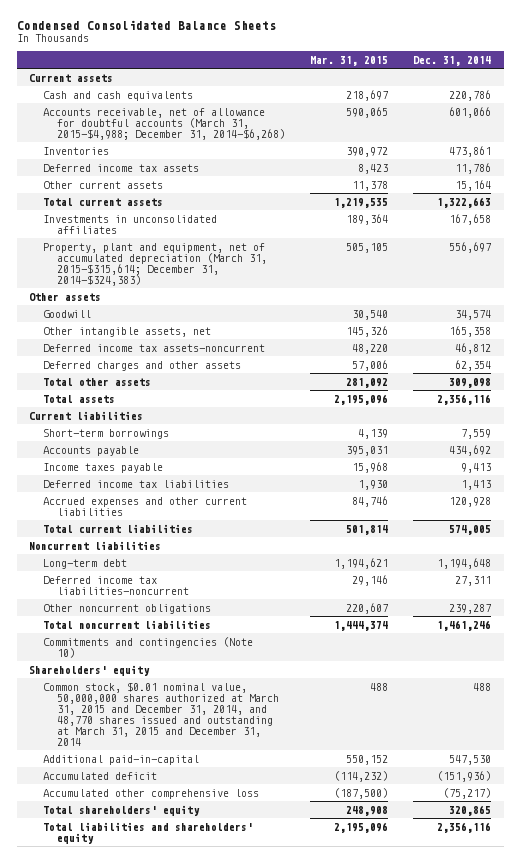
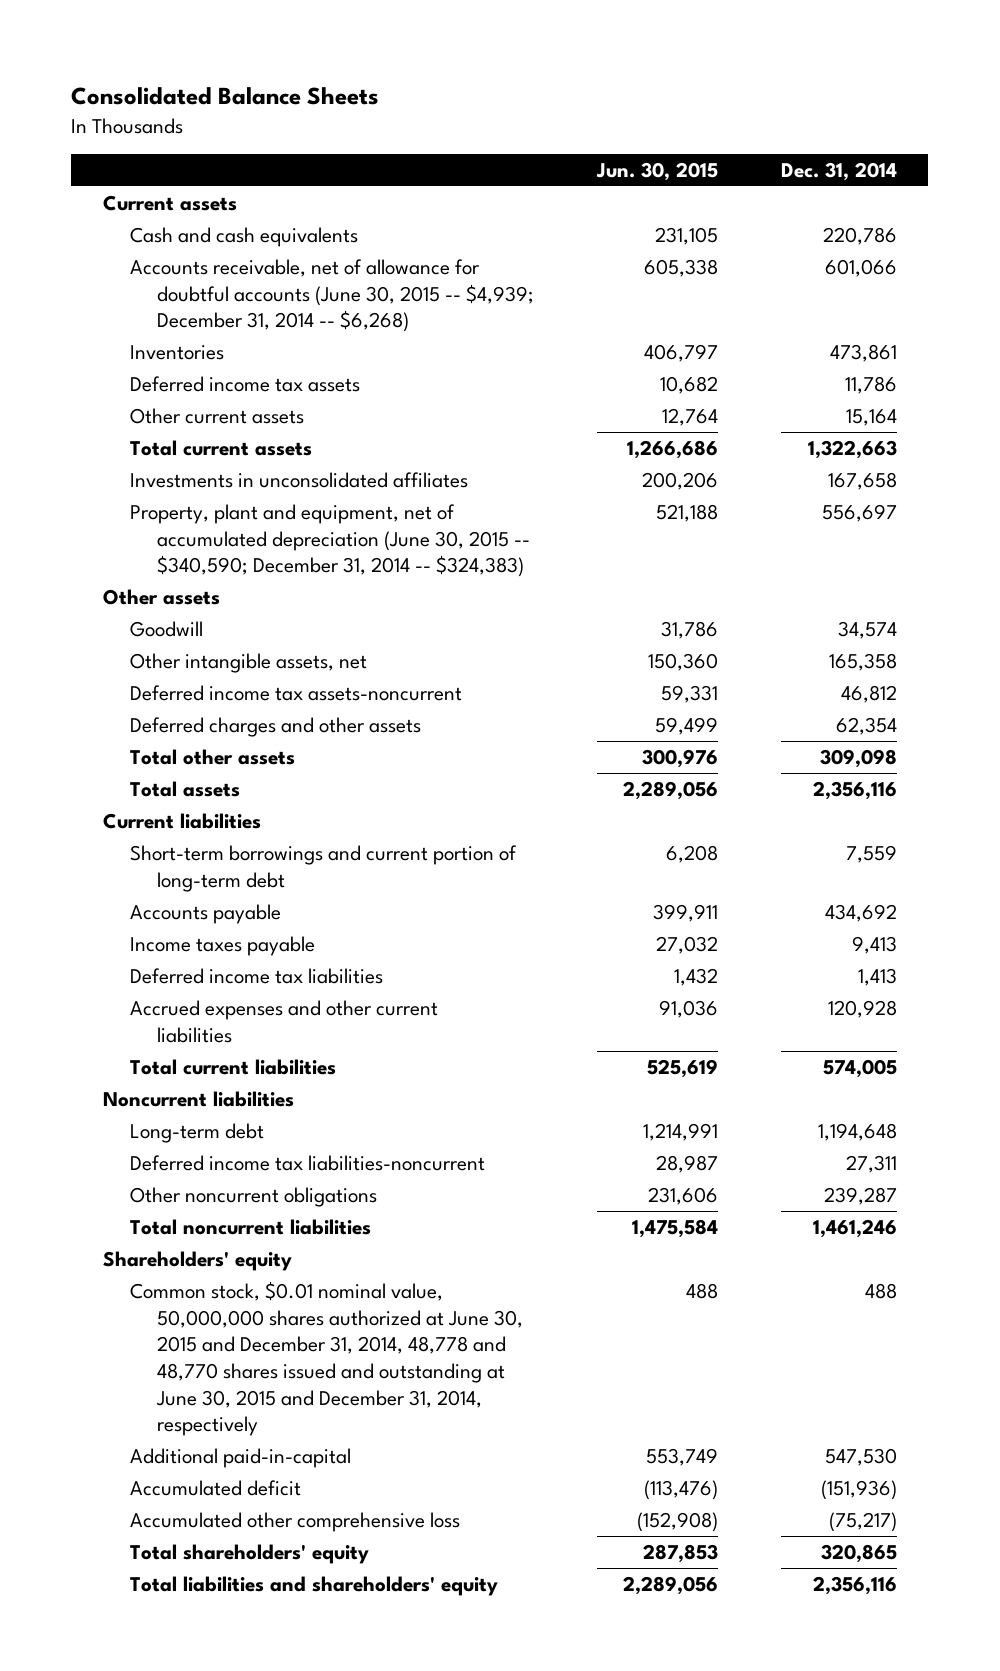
[16,20,276,31] Condensed Consolidated Balance Sheets -> [71,87,380,106] Consolidated Balance Sheets
[310,55,389,66] Mar. 31, 2015 -> none
none -> [595,161,718,181] Jun. 30, 2015
[43,107,285,140] Accounts receivable, net of allowance for doubtful accounts (March 31, 2015-$4,988; December 31, 2014-$6,268) -> [129,258,535,333] Accounts receivable, net of allowance for doubtful accounts (June 30, 2015 -- $4,939; December 31, 2014 -- $6,268)
[43,242,267,286] Property, plant and equipment, net of accumulated depreciation (March 31, 2015-$315,614; December 31, 2014-$324,383) -> [129,503,531,578] Property, plant and equipment, net of accumulated depreciation (June 30, 2015 -- $340,590; December 31, 2014 -- $324,383)
[43,428,170,439] Short-term borrowings -> [129,844,517,892] Short-term borrowings and current portion of long-term debt
[43,636,254,658] Commitments and contingencies (Note 10) -> none
[43,681,279,746] Common stock, $0.01 nominal value, 50,000,000 shares authorized at March 31, 2015 and December 31, 2014, and 48,770 shares issued and outstanding at March 31, 2015 and December 31, 2014 -> [129,1280,524,1437] Common stock, $0.01 nominal value, 50,000,000 shares authorized at June 30, 2015 and December 31, 2014, 48,778 and 48,770 shares issued and outstanding at June 30, 2015 and December 31, 2014, respectively

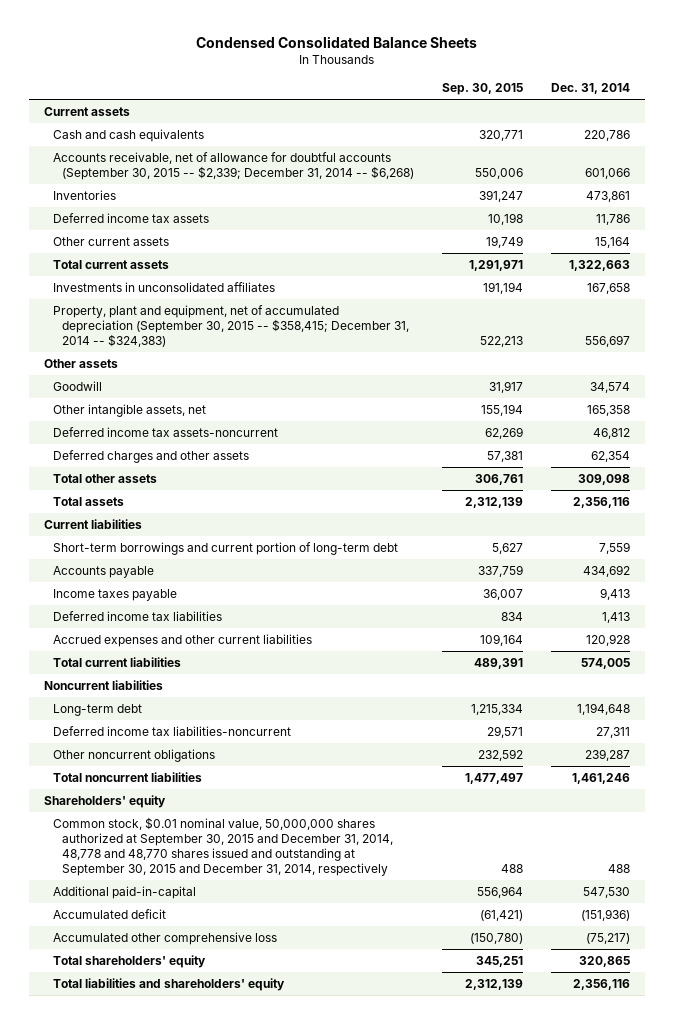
[71,87,380,106] Consolidated Balance Sheets -> [196,36,478,49] Condensed Consolidated Balance Sheets
[595,161,718,181] Jun. 30, 2015 -> none
none -> [442,83,524,96] Sep. 30, 2015
[129,258,535,333] Accounts receivable, net of allowance for doubtful accounts (June 30, 2015 -- $4,939; December 31, 2014 -- $6,268) -> [52,151,414,180] Accounts receivable, net of allowance for doubtful accounts (September 30, 2015 -- $2,339; December 31, 2014 -- $6,268)
[129,503,531,578] Property, plant and equipment, net of accumulated depreciation (June 30, 2015 -- $340,590; December 31, 2014 -- $324,383) -> [52,304,409,347] Property, plant and equipment, net of accumulated depreciation (September 30, 2015 -- $358,415; December 31, 2014 -- $324,383)
[129,1280,524,1437] Common stock, $0.01 nominal value, 50,000,000 shares authorized at June 30, 2015 and December 31, 2014, 48,778 and 48,770 shares issued and outstanding at June 30, 2015 and December 31, 2014, respectively -> [52,816,393,876] Common stock, $0.01 nominal value, 50,000,000 shares authorized at September 30, 2015 and December 31, 2014, 48,778 and 48,770 shares issued and outstanding at September 30, 2015 and December 31, 2014, respectively

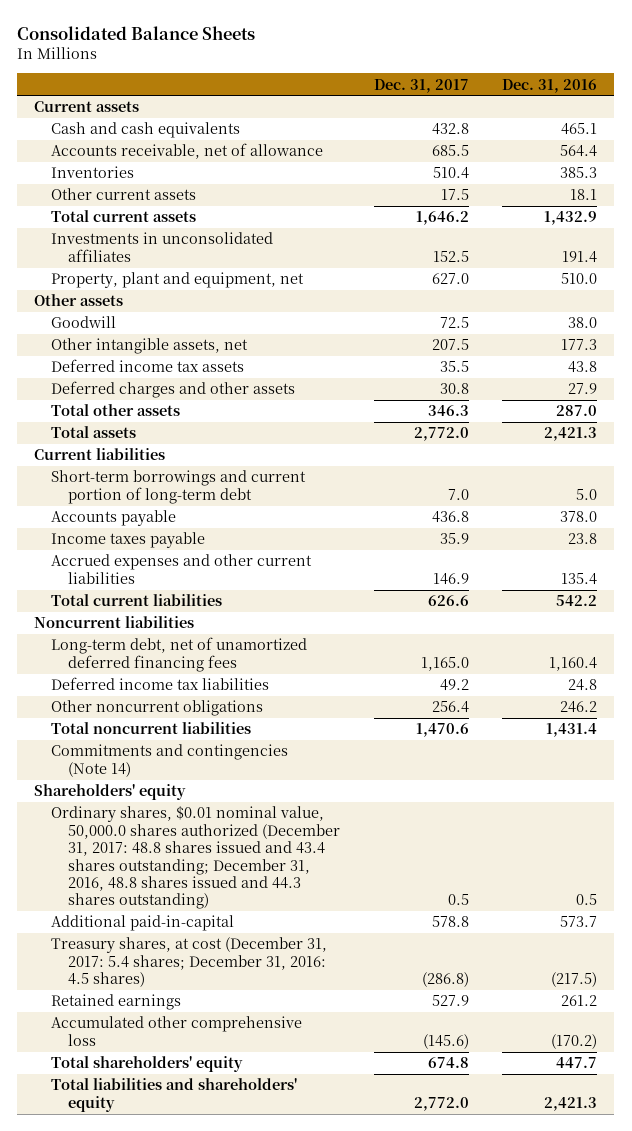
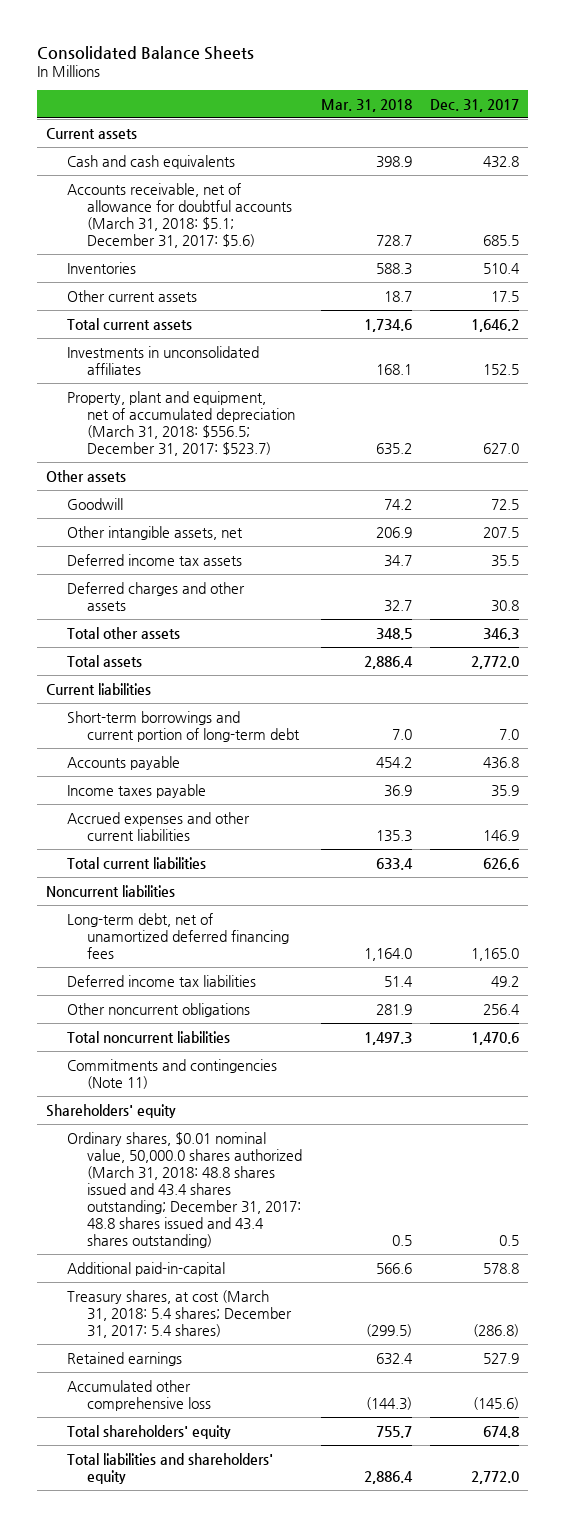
[502,78,598,93] Dec. 31, 2016 -> none
none -> [320,98,412,112] Mar. 31, 2018
[51,143,324,160] Accounts receivable, net of allowance -> [66,182,293,248] Accounts receivable, net of allowance for doubtful accounts (March 31, 2018: $5.1; December 31, 2017: $5.6)
[51,272,305,289] Property, plant and equipment, net -> [66,390,296,456] Property, plant and equipment, net of accumulated depreciation (March 31, 2018: $556.5; December 31, 2017: $523.7)
[51,744,289,777] Commitments and contingencies (Note 14) -> [66,1058,277,1089] Commitments and contingencies (Note 11)
[51,806,341,910] Ordinary shares, $0.01 nominal value, 50,000.0 shares authorized (December 31, 2017: 48.8 shares issued and 43.4 shares outstanding; December 31, 2016, 48.8 shares issued and 44.3 shares outstanding) -> [66,1131,303,1248] Ordinary shares, $0.01 nominal value, 50,000.0 shares authorized (March 31, 2018: 48.8 shares issued and 43.4 shares outstanding; December 31, 2017: 48.8 shares issued and 43.4 shares outstanding)
[51,937,328,988] Treasury shares, at cost (December 31, 2017: 5.4 shares; December 31, 2016: 4.5 shares) -> [66,1289,293,1338] Treasury shares, at cost (March 31, 2018: 5.4 shares; December 31, 2017: 5.4 shares)

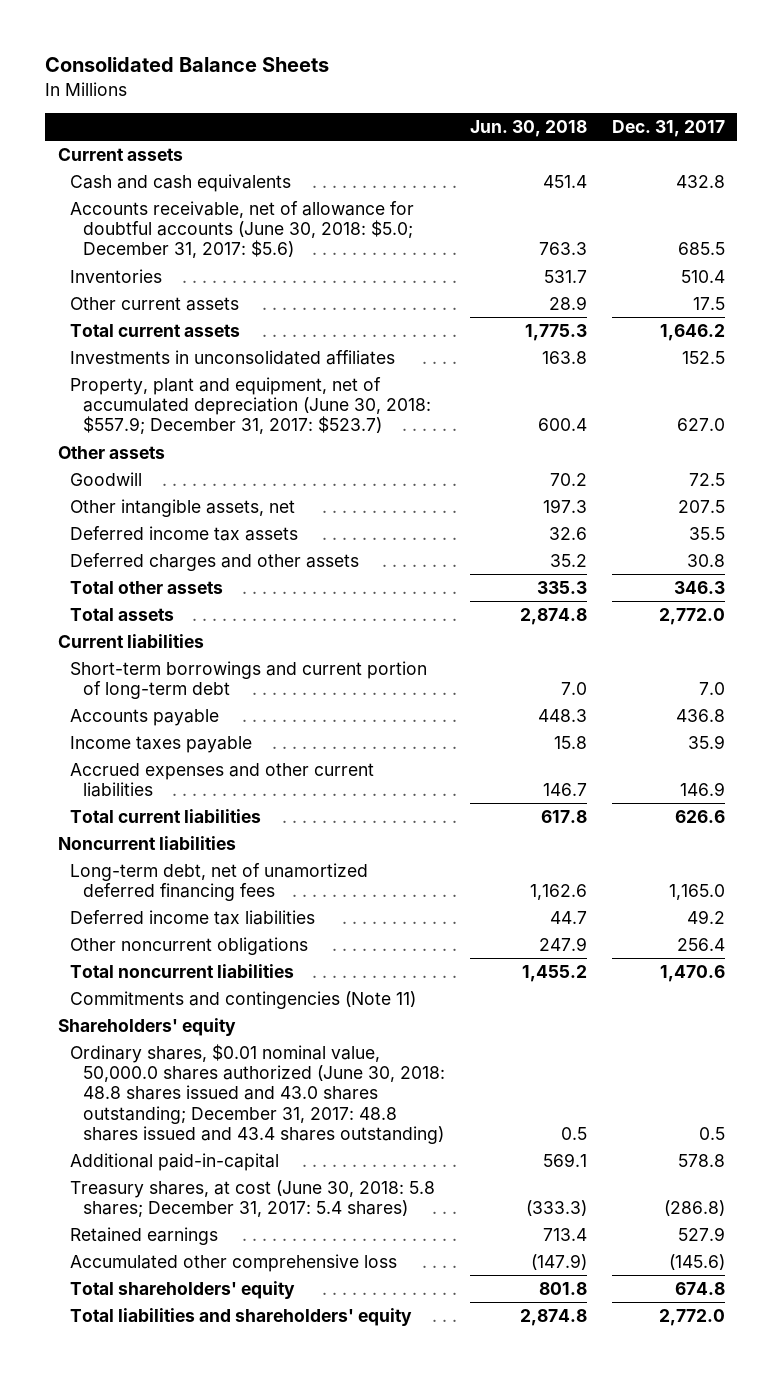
[320,98,412,112] Mar. 31, 2018 -> none
none -> [469,120,587,138] Jun. 30, 2018
[66,182,293,248] Accounts receivable, net of allowance for doubtful accounts (March 31, 2018: $5.1; December 31, 2017: $5.6) -> [70,200,415,259] Accounts receivable, net of allowance for doubtful accounts (June 30, 2018: $5.0; December 31, 2017: $5.6)
[66,390,296,456] Property, plant and equipment, net of accumulated depreciation (March 31, 2018: $556.5; December 31, 2017: $523.7) -> [70,376,431,435] Property, plant and equipment, net of accumulated depreciation (June 30, 2018: $557.9; December 31, 2017: $523.7)
[66,1131,303,1248] Ordinary shares, $0.01 nominal value, 50,000.0 shares authorized (March 31, 2018: 48.8 shares issued and 43.4 shares outstanding; December 31, 2017: 48.8 shares issued and 43.4 shares outstanding) -> [70,1043,445,1144] Ordinary shares, $0.01 nominal value, 50,000.0 shares authorized (June 30, 2018: 48.8 shares issued and 43.0 shares outstanding; December 31, 2017: 48.8 shares issued and 43.4 shares outstanding)
[66,1289,293,1338] Treasury shares, at cost (March 31, 2018: 5.4 shares; December 31, 2017: 5.4 shares) -> [70,1179,436,1218] Treasury shares, at cost (June 30, 2018: 5.8 shares; December 31, 2017: 5.4 shares)

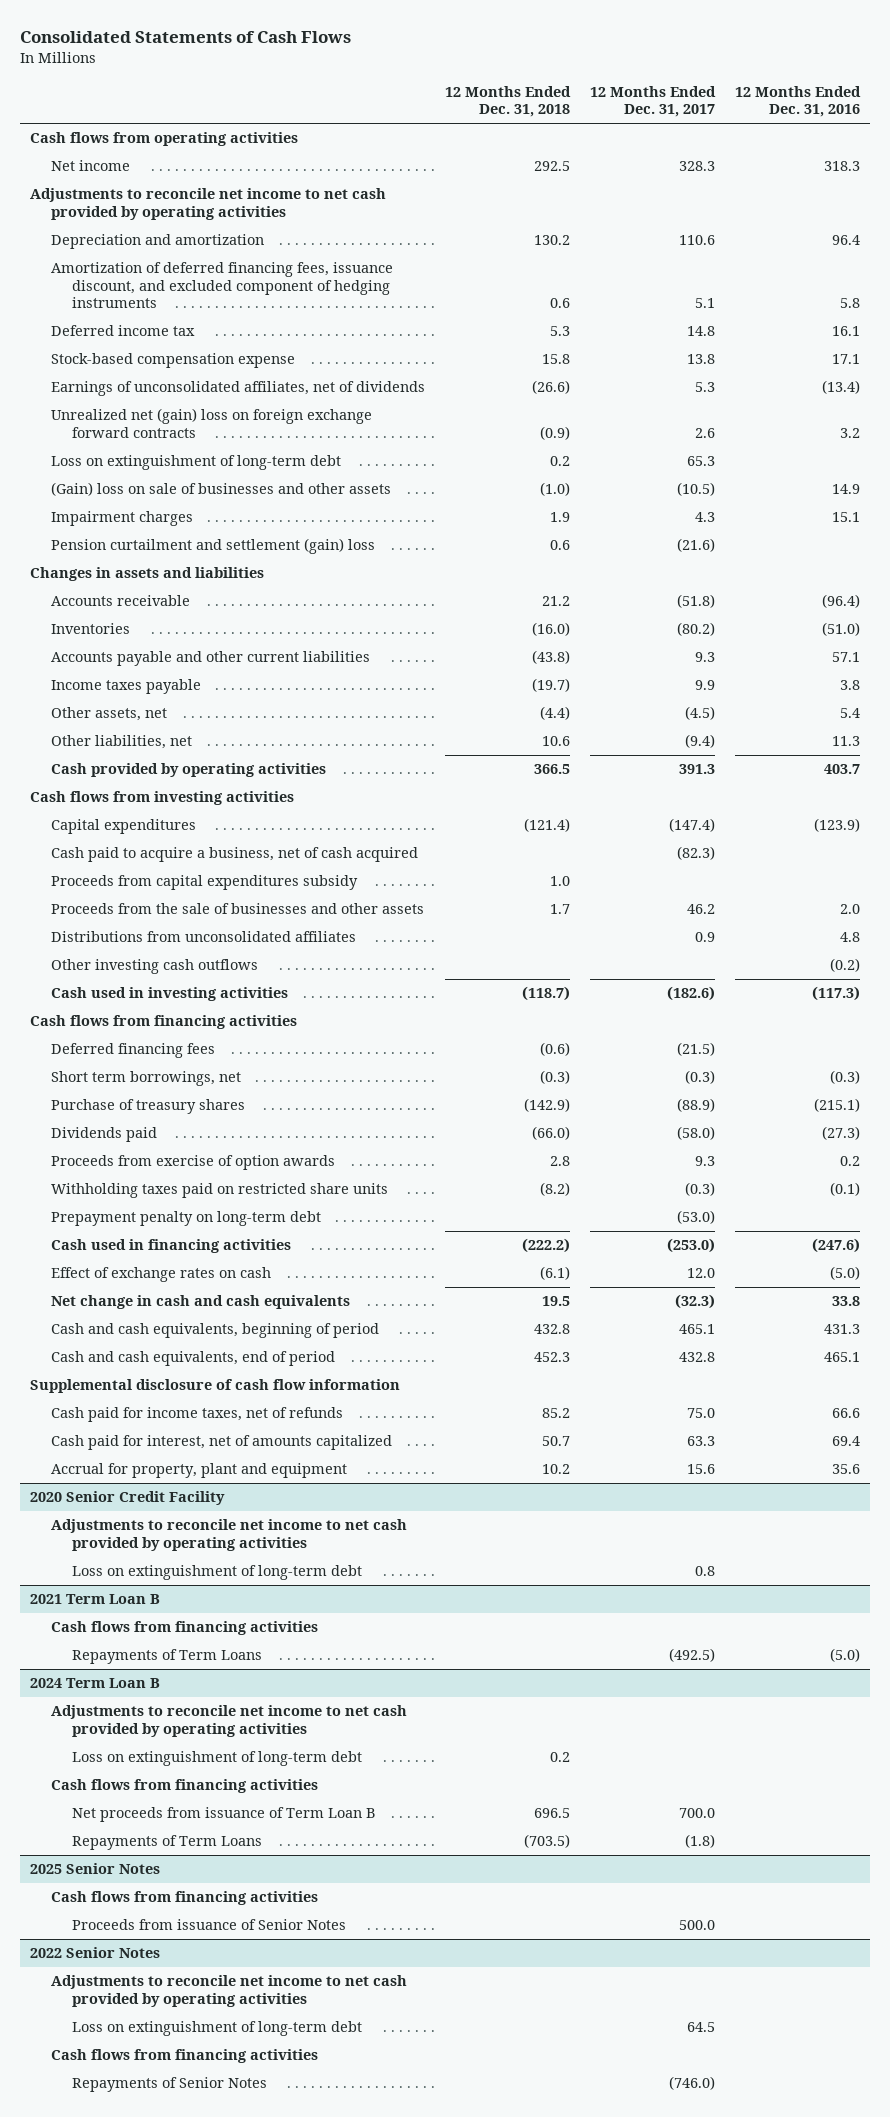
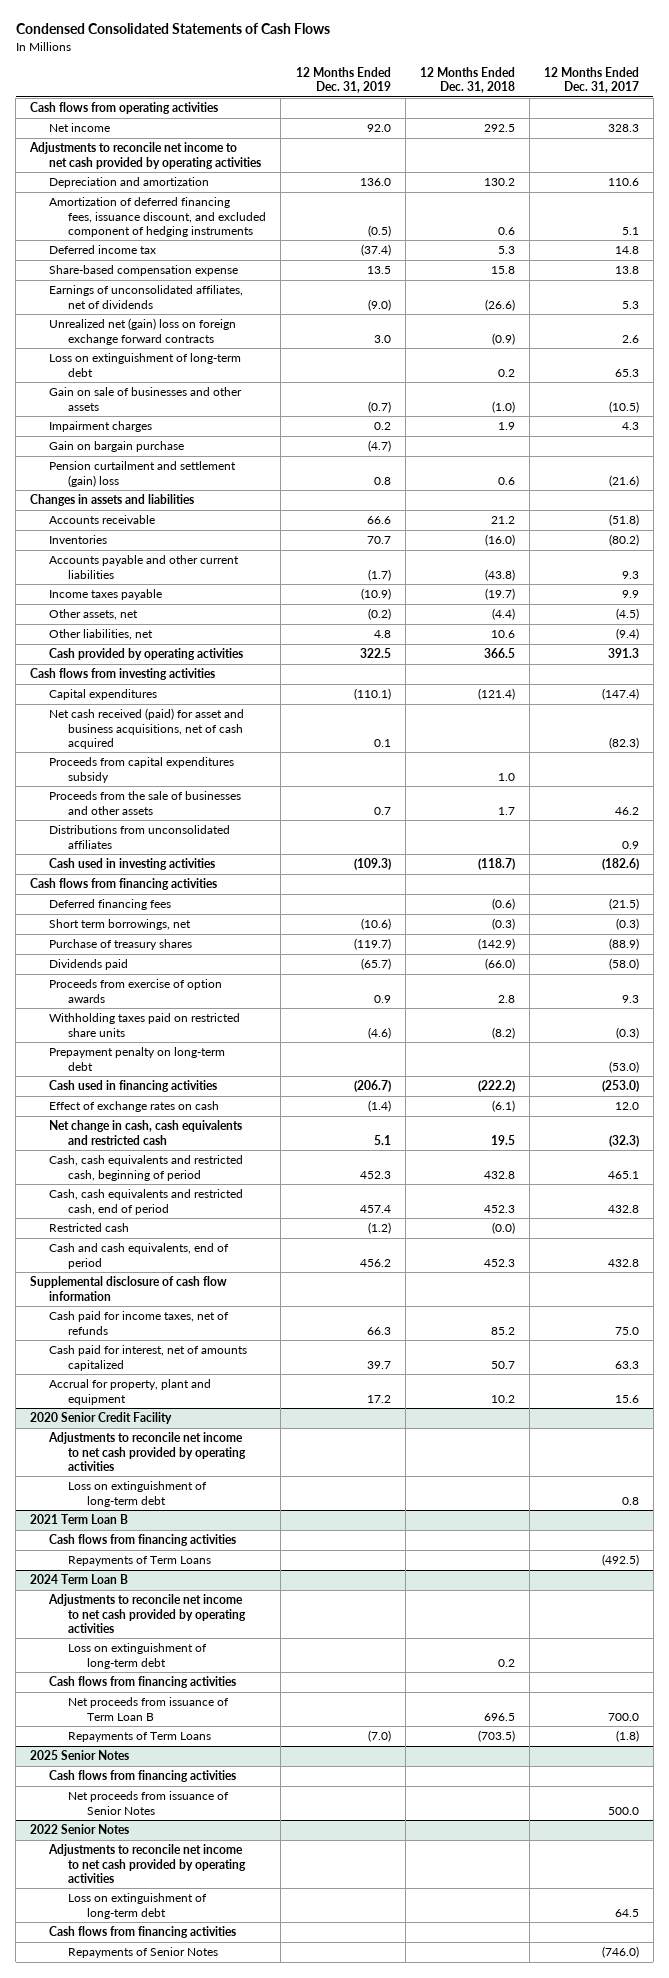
[20,31,352,44] Consolidated Statements of Cash Flows -> [15,23,330,35] Condensed Consolidated Statements of Cash Flows
[735,85,862,118] 12 Months Ended Dec. 31, 2016 -> none
none -> [295,67,391,94] 12 Months Ended Dec. 31, 2019
[51,353,296,369] Stock-based compensation expense -> [49,265,239,277] Share-based compensation expense
[51,482,392,497] (Gain) loss on sale of businesses and other assets -> [49,387,243,411] Gain on sale of businesses and other assets
none -> [49,441,185,453] Gain on bargain purchase
[51,847,419,863] Cash paid to acquire a business, net of cash acquired -> [49,708,245,749] Net cash received (paid) for asset and business acquisitions, net of cash acquired
[51,959,259,975] Other investing cash outflows -> none
[51,1295,351,1310] Net change in cash and cash equivalents -> [49,1120,243,1145] Net change in cash, cash equivalents and restricted cash
[51,1323,380,1339] Cash and cash equivalents, beginning of period -> [49,1155,244,1181] Cash, cash equivalents and restricted cash, beginning of period
none -> [49,1189,244,1215] Cash, cash equivalents and restricted cash, end of period
none -> [49,1223,130,1233] Restricted cash
[71,1919,346,1931] Proceeds from issuance of Senior Notes -> [68,1791,230,1815] Net proceeds from issuance of Senior Notes

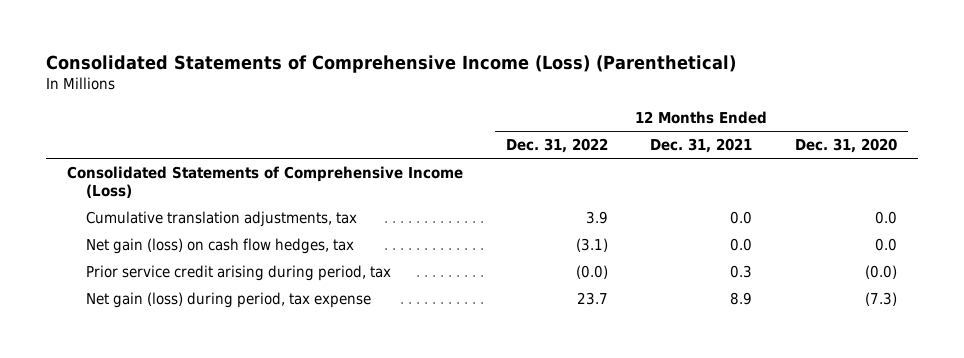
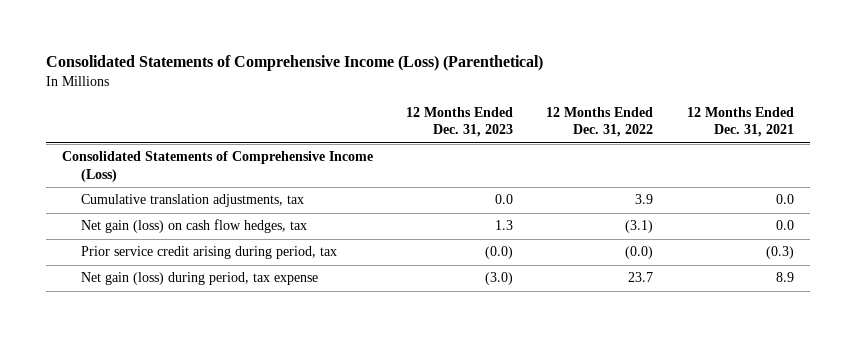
[794,138,897,154] Dec. 31, 2020 -> none
none -> [406,107,514,138] 12 Months Ended Dec. 31, 2023
[730,264,753,278] 0.3 -> [765,246,794,260] (0.3)

